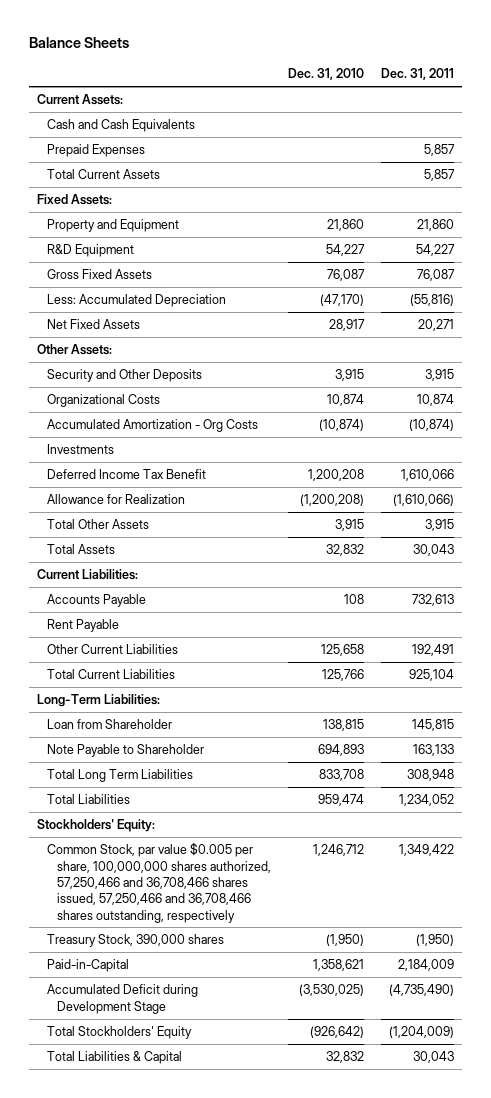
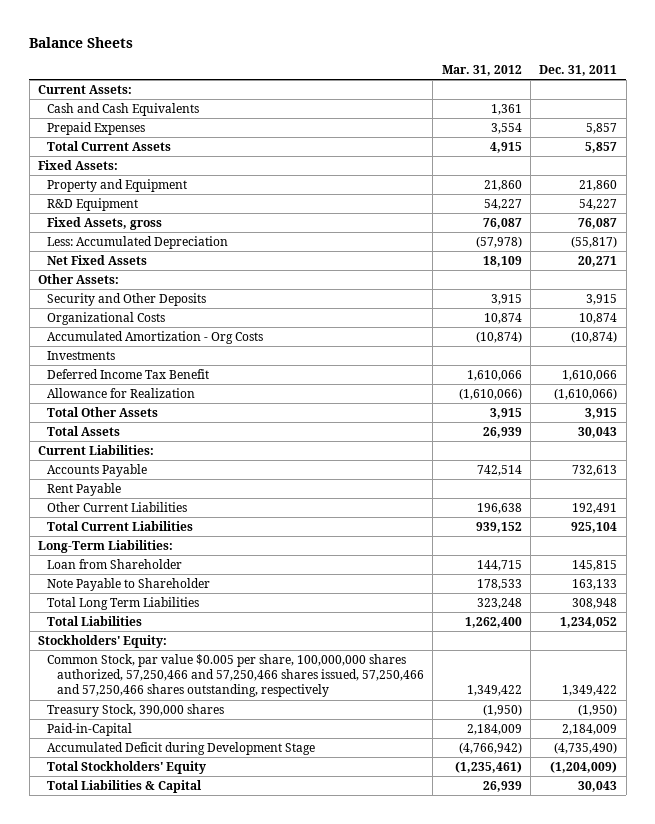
[288,68,365,81] Dec. 31, 2010 -> none
none -> [441,64,522,76] Mar. 31, 2012
[47,269,153,280] Gross Fixed Assets -> [47,216,163,230] Fixed Assets, gross
[410,294,455,307] (55,816) -> [571,235,618,248] (55,817)
[47,842,272,923] Common Stock, par value $0.005 per share, 100,000,000 shares authorized, 57,250,466 and 36,708,466 shares issued, 57,250,466 and 36,708,466 shares outstanding, respectively -> [47,653,424,698] Common Stock, par value $0.005 per share, 100,000,000 shares authorized, 57,250,466 and 57,250,466 shares issued, 57,250,466 and 57,250,466 shares outstanding, respectively

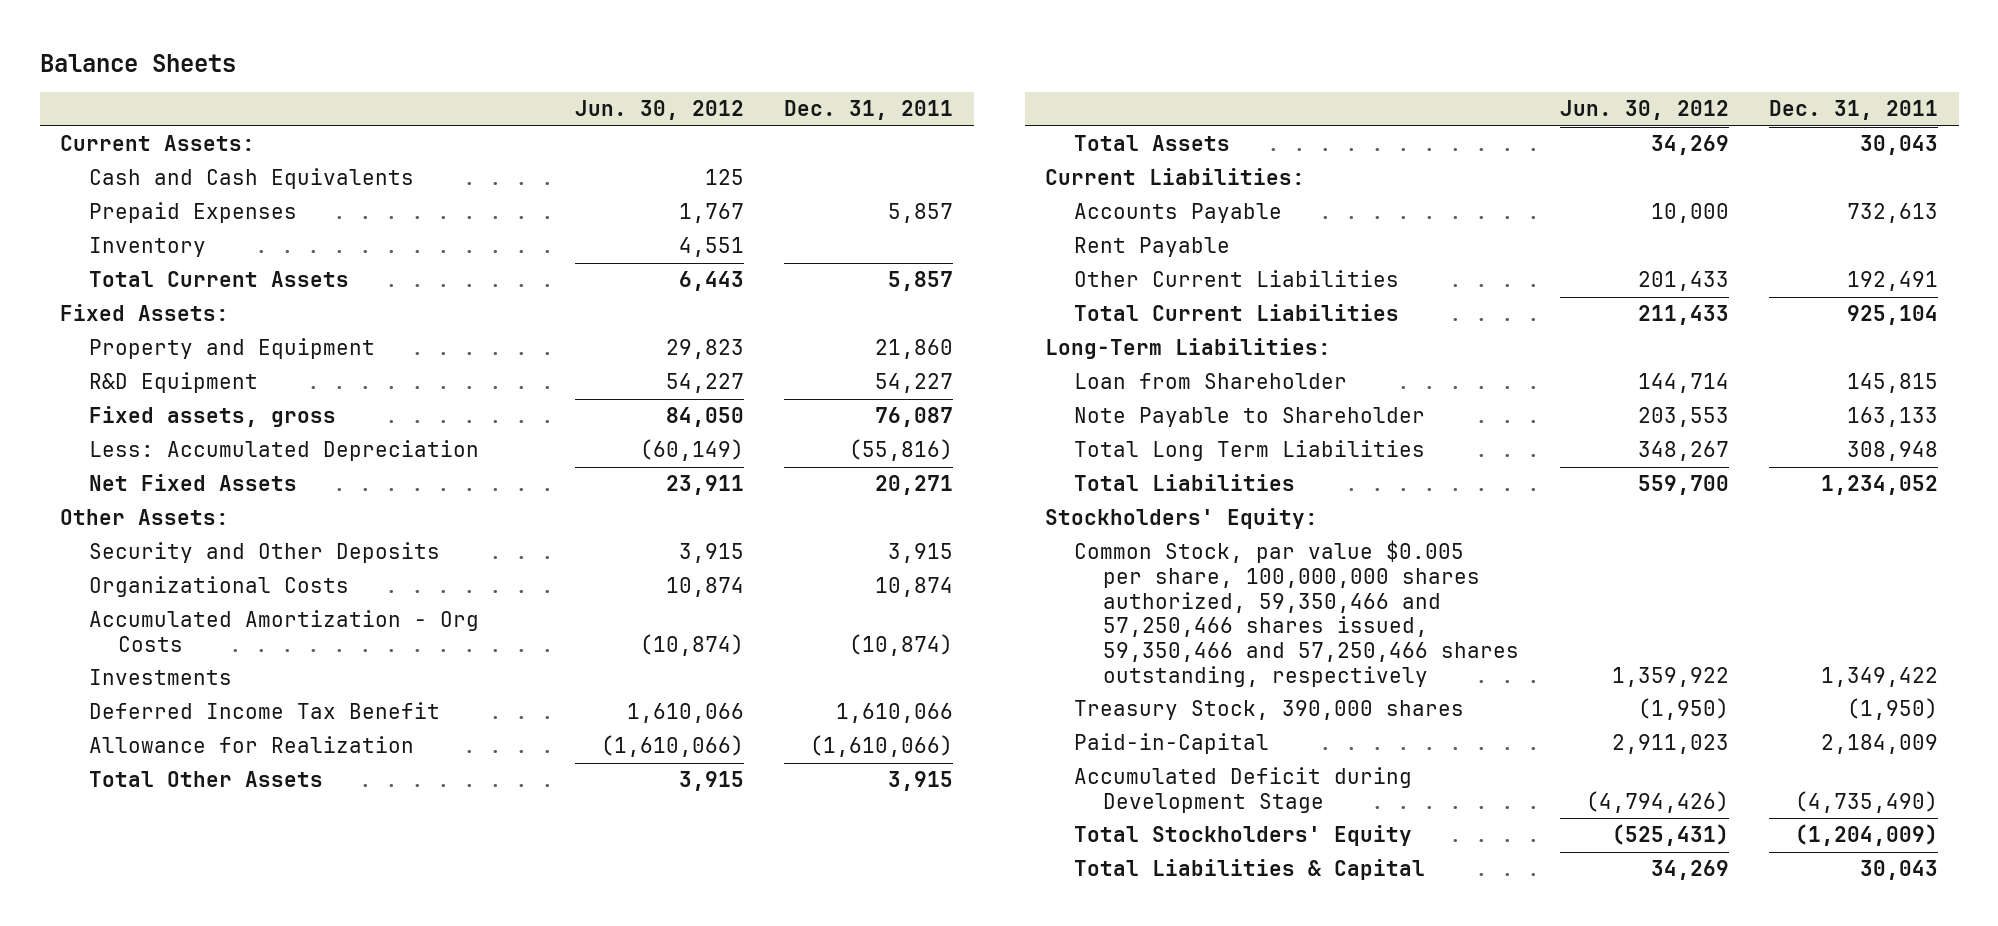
[441,64,522,76] Mar. 31, 2012 -> none
none -> [574,100,744,121] Jun. 30, 2012
none -> [89,237,207,258] Inventory
[47,216,163,230] Fixed Assets, gross -> [89,406,337,428] Fixed assets, gross
[571,235,618,248] (55,817) -> [849,439,954,462] (55,816)
[47,653,424,698] Common Stock, par value $0.005 per share, 100,000,000 shares authorized, 57,250,466 and 57,250,466 shares issued, 57,250,466 and 57,250,466 shares outstanding, respectively -> [1074,540,1520,687] Common Stock, par value $0.005 per share, 100,000,000 shares authorized, 59,350,466 and 57,250,466 shares issued, 59,350,466 and 57,250,466 shares outstanding, respectively

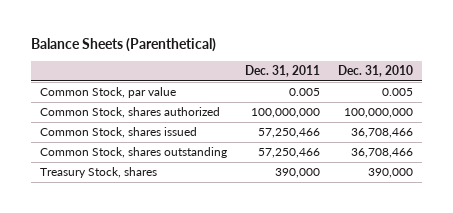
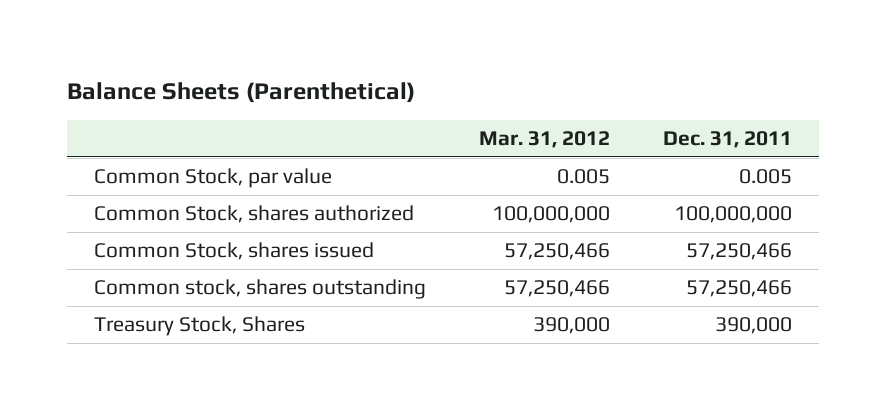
[337,64,413,77] Dec. 31, 2010 -> none
none -> [478,131,610,149] Mar. 31, 2012
[40,147,228,159] Common Stock, shares outstanding -> [93,279,426,300] Common stock, shares outstanding
[40,167,158,179] Treasury Stock, shares -> [93,316,305,337] Treasury Stock, Shares

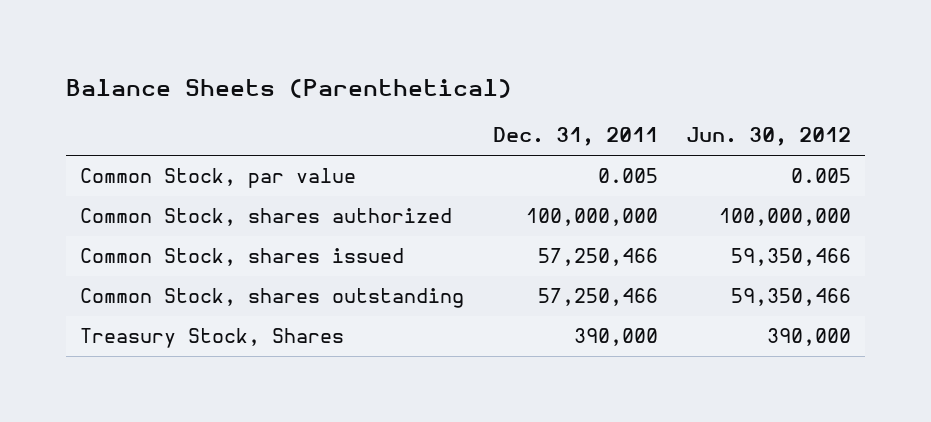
[478,131,610,149] Mar. 31, 2012 -> none
none -> [685,127,851,147] Jun. 30, 2012
[93,279,426,300] Common stock, shares outstanding -> [80,288,465,309] Common Stock, shares outstanding

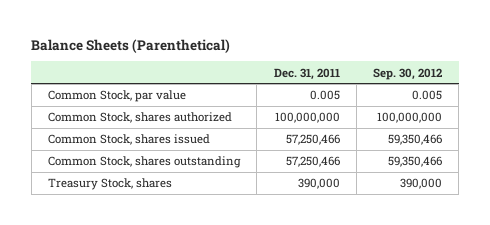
[685,127,851,147] Jun. 30, 2012 -> none
none -> [373,67,443,80] Sep. 30, 2012
[80,328,345,349] Treasury Stock, Shares -> [48,178,173,191] Treasury Stock, shares

